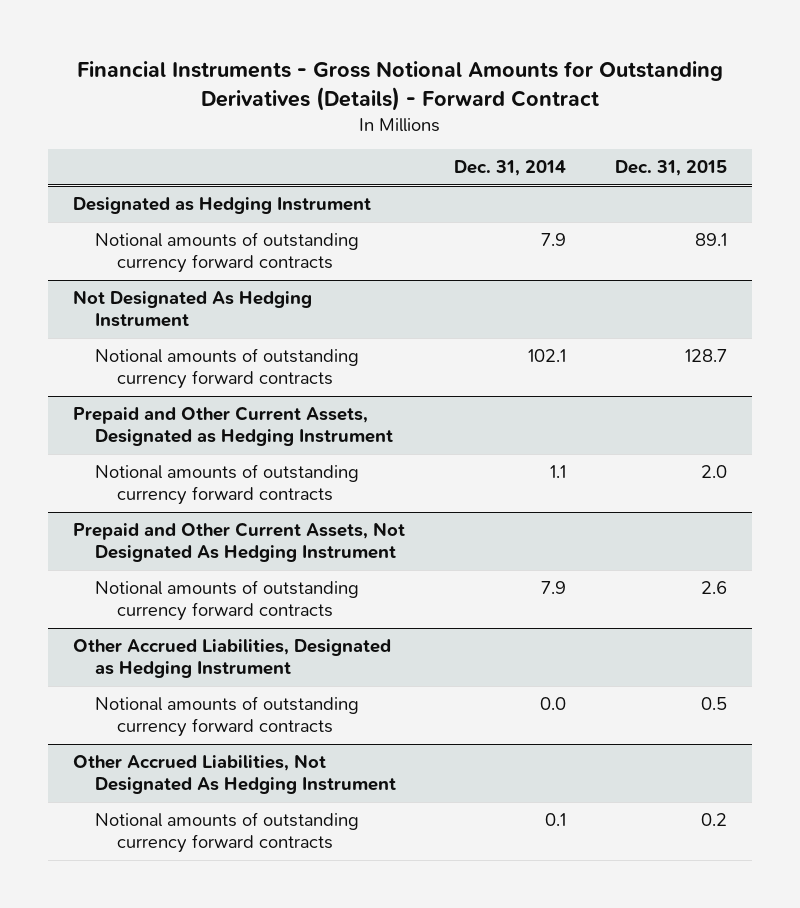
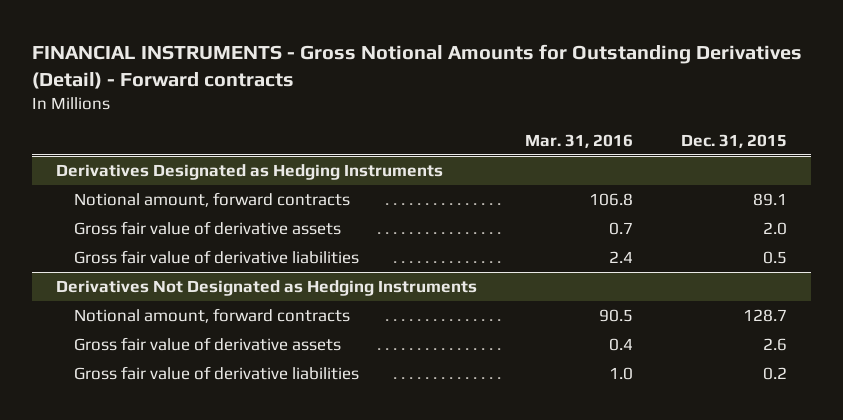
[77,60,724,111] Financial Instruments - Gross Notional Amounts for Outstanding Derivatives (Details) - Forward Contract -> [31,43,802,89] FINANCIAL INSTRUMENTS - Gross Notional Amounts for Outstanding Derivatives (Detail) - Forward contracts
[454,160,567,177] Dec. 31, 2014 -> none
none -> [525,133,634,148] Mar. 31, 2016
[72,406,394,447] Prepaid and Other Current Assets, Designated as Hedging Instrument -> none
[95,464,360,506] Notional amounts of outstanding currency forward contracts -> none
[72,522,405,563] Prepaid and Other Current Assets, Not Designated As Hedging Instrument -> none
[95,580,360,622] Notional amounts of outstanding currency forward contracts -> none
[72,639,391,679] Other Accrued Liabilities, Designated as Hedging Instrument -> none
[95,696,360,738] Notional amounts of outstanding currency forward contracts -> none
[72,754,397,795] Other Accrued Liabilities, Not Designated As Hedging Instrument -> none
[95,812,360,854] Notional amounts of outstanding currency forward contracts -> none
[72,197,371,215] Designated as Hedging Instrument -> [56,163,444,180] Derivatives Designated as Hedging Instruments
[95,232,360,274] Notional amounts of outstanding currency forward contracts -> [74,191,351,207] Notional amount, forward contracts
none -> [74,220,342,235] Gross fair value of derivative assets
none -> [74,249,360,264] Gross fair value of derivative liabilities
[72,290,312,328] Not Designated As Hedging Instrument -> [56,279,478,296] Derivatives Not Designated as Hedging Instruments
[95,348,360,390] Notional amounts of outstanding currency forward contracts -> [74,307,351,323] Notional amount, forward contracts
none -> [74,336,342,351] Gross fair value of derivative assets
none -> [74,365,360,380] Gross fair value of derivative liabilities

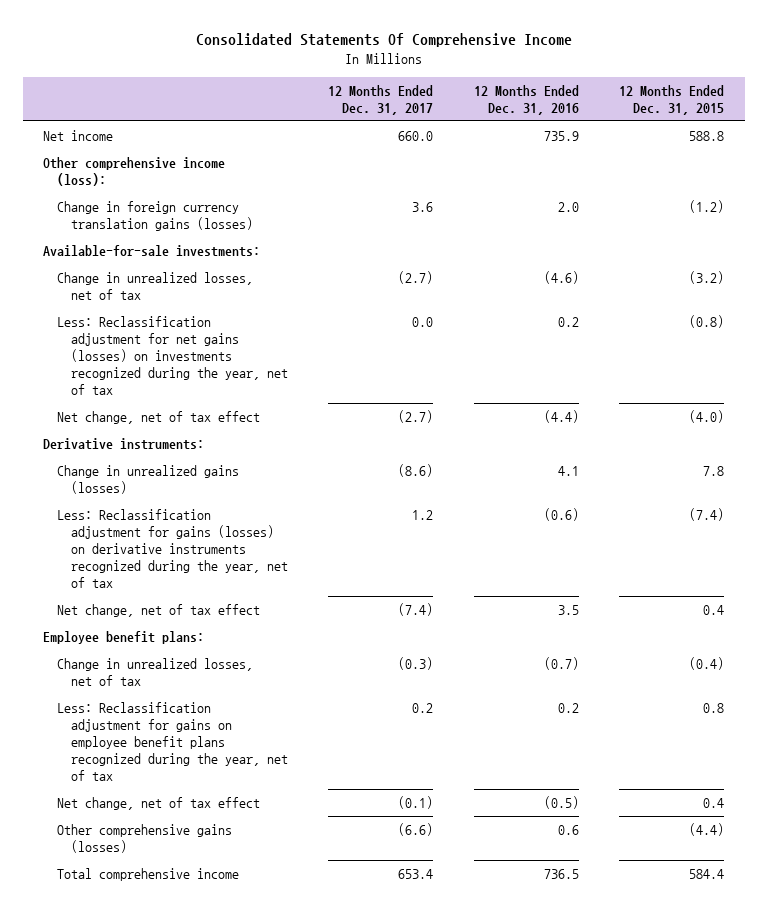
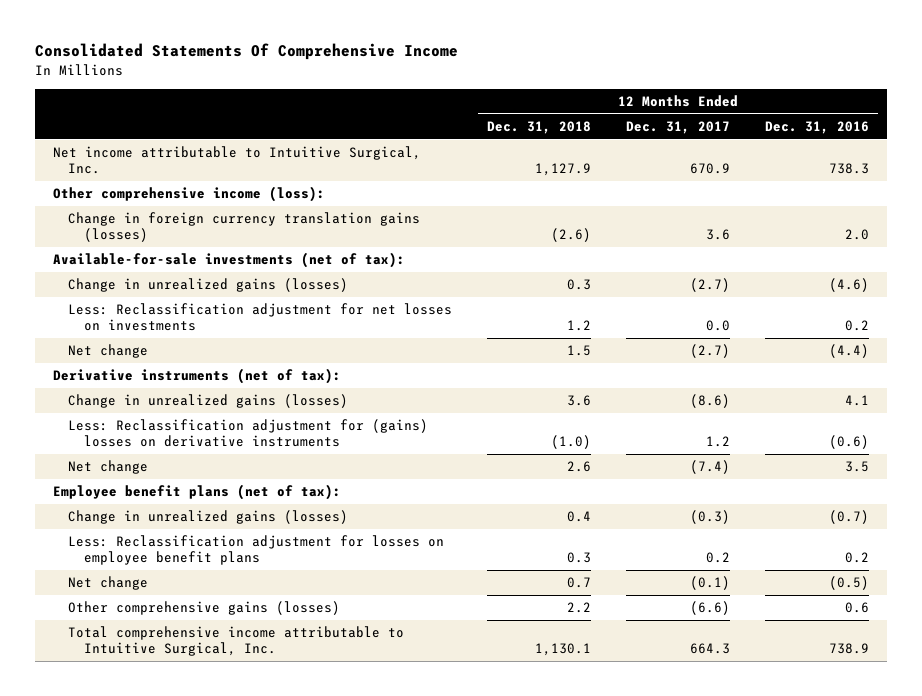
[619,84,725,115] 12 Months Ended Dec. 31, 2015 -> none
none -> [487,121,592,135] Dec. 31, 2018
[43,129,114,141] Net income -> [52,146,421,175] Net income attributable to Intuitive Surgical, Inc.
[398,130,434,141] 660.0 -> [690,163,731,175] 670.9
[543,130,579,141] 735.9 -> [829,163,870,175] 738.3
[43,244,261,257] Available-for-sale investments: -> [52,252,405,269] Available-for-sale investments (net of tax):
[57,271,254,300] Change in unrealized losses, net of tax -> [68,278,349,293] Change in unrealized gains (losses)
[57,315,288,395] Less: Reclassification adjustment for net gains (losses) on investments recognized during the year, net of tax -> [68,303,453,332] Less: Reclassification adjustment for net losses on investments
[57,410,261,424] Net change, net of tax effect -> [68,344,149,359] Net change
[43,437,205,450] Derivative instruments: -> [52,368,341,385] Derivative instruments (net of tax):
[57,508,288,588] Less: Reclassification adjustment for gains (losses) on derivative instruments recognized during the year, net of tax -> [68,419,429,448] Less: Reclassification adjustment for (gains) losses on derivative instruments
[57,603,261,617] Net change, net of tax effect -> [68,460,149,475] Net change
[43,630,205,644] Employee benefit plans: -> [52,484,341,501] Employee benefit plans (net of tax):
[57,657,254,686] Change in unrealized losses, net of tax -> [68,510,349,525] Change in unrealized gains (losses)
[57,701,288,781] Less: Reclassification adjustment for gains on employee benefit plans recognized during the year, net of tax -> [68,535,445,566] Less: Reclassification adjustment for losses on employee benefit plans
[57,796,261,810] Net change, net of tax effect -> [68,576,149,591] Net change
[57,867,240,881] Total comprehensive income -> [68,626,405,657] Total comprehensive income attributable to Intuitive Surgical, Inc.
[398,868,434,879] 653.4 -> [690,643,731,655] 664.3
[543,868,579,879] 736.5 -> [829,643,870,655] 738.9

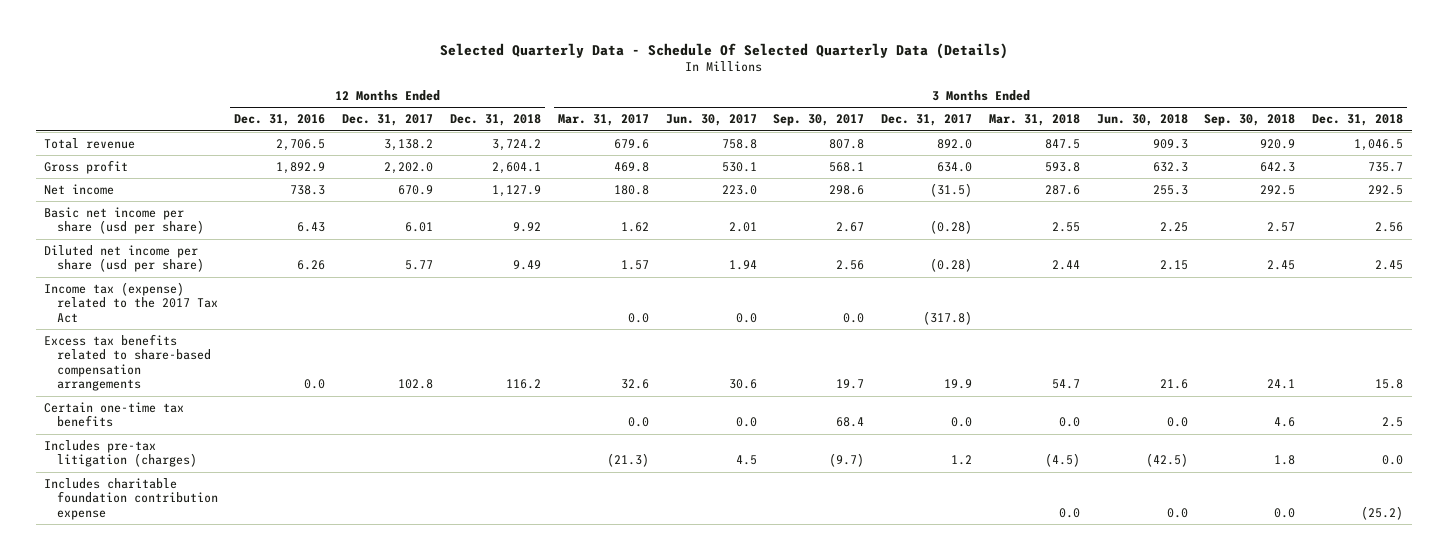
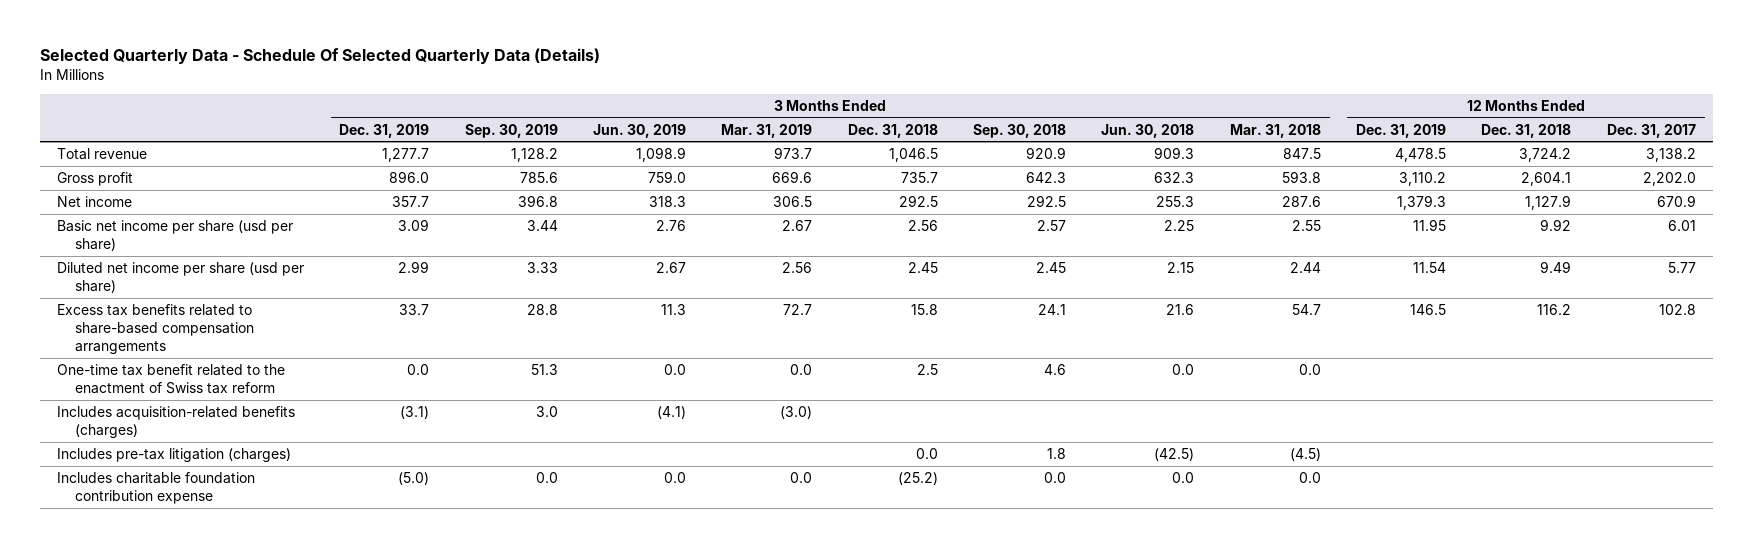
[234,114,326,127] Dec. 31, 2016 -> none
[557,114,649,127] Mar. 31, 2017 -> none
[665,114,757,127] Jun. 30, 2017 -> none
[773,114,865,127] Sep. 30, 2017 -> none
[881,114,973,127] Dec. 31, 2017 -> none
none -> [339,123,430,138] Dec. 31, 2019
none -> [464,123,558,138] Sep. 30, 2019
none -> [593,123,687,138] Jun. 30, 2019
none -> [721,123,813,138] Mar. 31, 2019
none -> [1356,123,1447,138] Dec. 31, 2019
[44,282,218,323] Income tax (expense) related to the 2017 Tax Act -> none
[44,402,185,428] Certain one-time tax benefits -> [57,363,286,395] One-time tax benefit related to the enactment of Swiss tax reform
none -> [57,405,296,439] Includes acquisition-related benefits (charges)

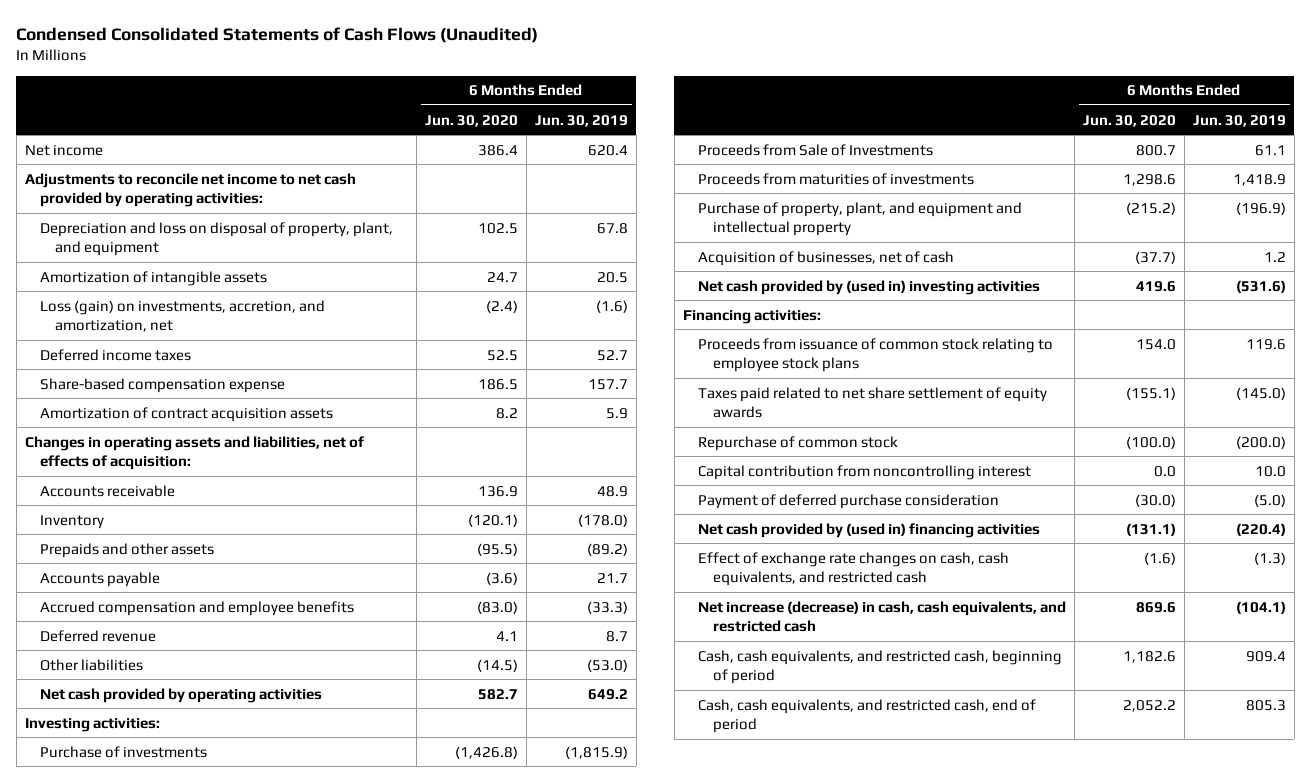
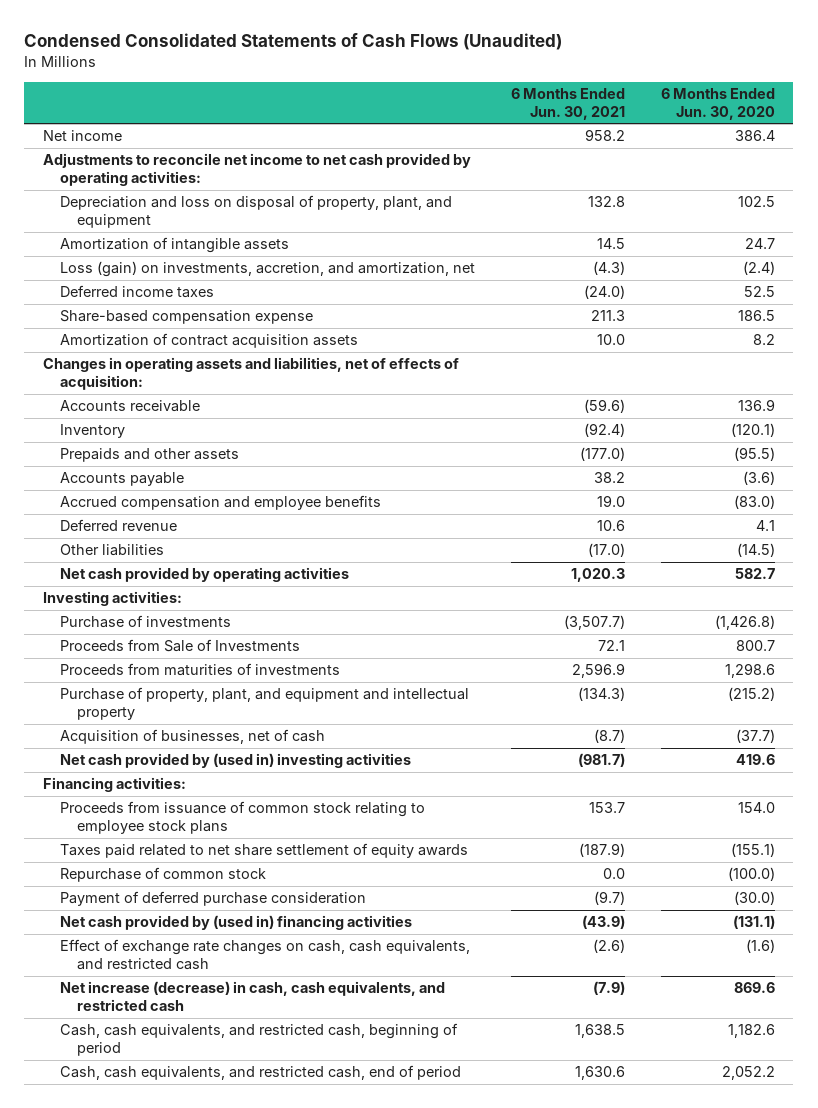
[534,114,628,127] Jun. 30, 2019 -> none
none -> [510,88,625,120] 6 Months Ended Jun. 30, 2021
[697,464,1031,480] Capital contribution from noncontrolling interest -> none

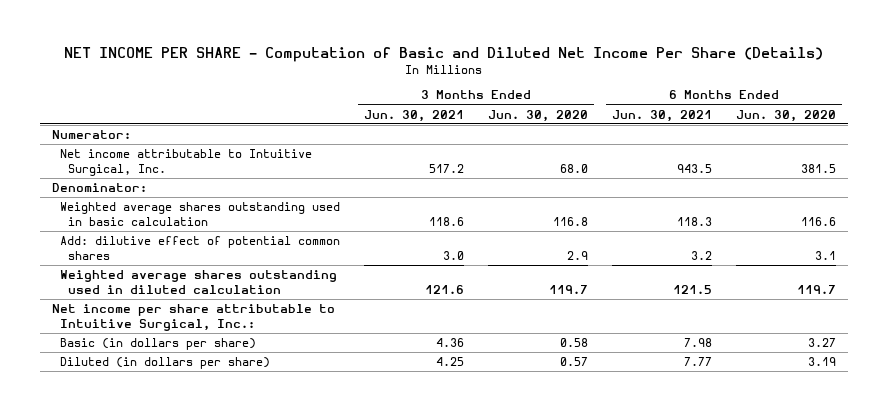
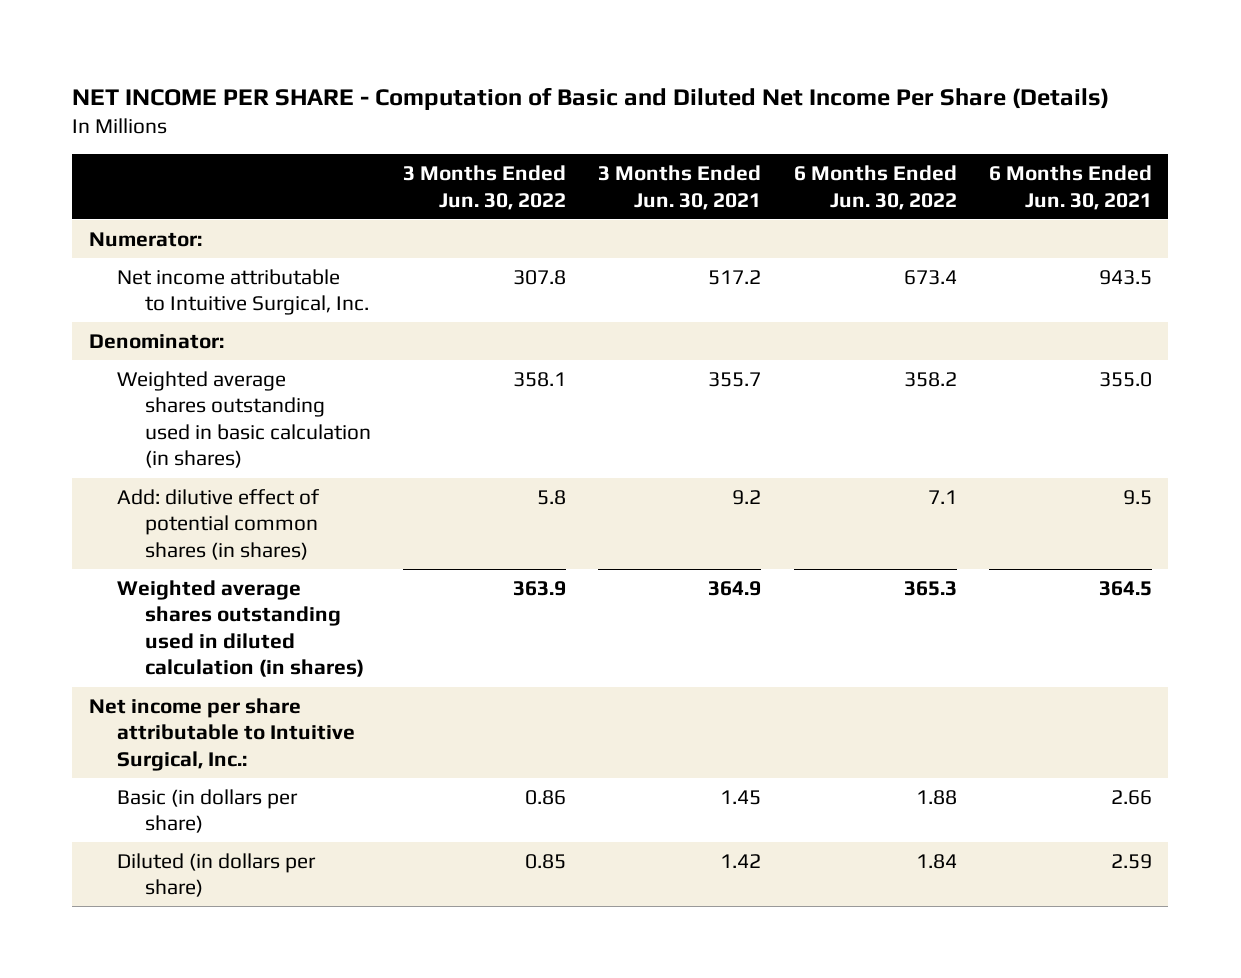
[488,109,589,122] Jun. 30, 2020 -> none
[736,109,837,122] Jun. 30, 2020 -> none
none -> [403,165,567,210] 3 Months Ended Jun. 30, 2022
none -> [793,165,957,210] 6 Months Ended Jun. 30, 2022
[60,202,341,226] Weighted average shares outstanding used in basic calculation -> [116,370,371,469] Weighted average shares outstanding used in basic calculation (in shares)
[429,216,465,226] 118.6 -> [708,371,762,387] 355.7
[677,216,713,226] 118.3 -> [1099,371,1153,387] 355.0
[60,236,341,260] Add: dilutive effect of potential common shares -> [116,488,320,560] Add: dilutive effect of potential common shares (in shares)
[443,250,465,260] 3.0 -> [732,489,762,505] 9.2
[691,250,713,260] 3.2 -> [1123,489,1153,505] 9.5
[60,270,338,294] Weighted average shares outstanding used in diluted calculation -> [116,579,364,678] Weighted average shares outstanding used in diluted calculation (in shares)
[425,284,465,294] 121.6 -> [708,580,762,596] 364.9
[673,284,713,294] 121.5 -> [1099,580,1153,596] 364.5
[436,338,465,348] 4.36 -> [720,789,762,805] 1.45
[684,338,713,348] 7.98 -> [1111,789,1153,805] 2.66
[436,357,465,367] 4.25 -> [720,853,762,868] 1.42
[684,357,713,367] 7.77 -> [1111,853,1153,869] 2.59

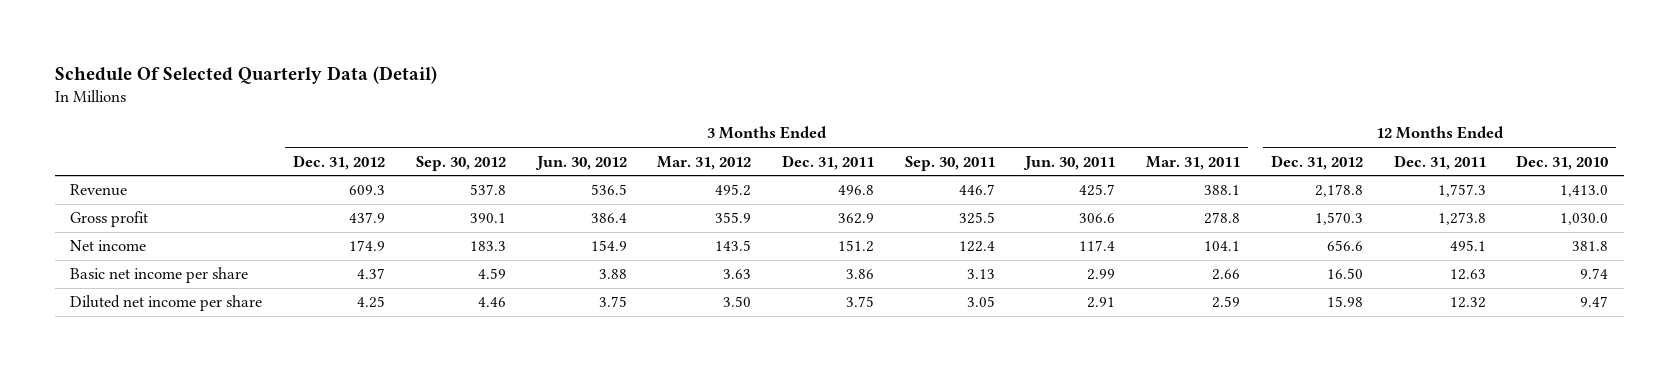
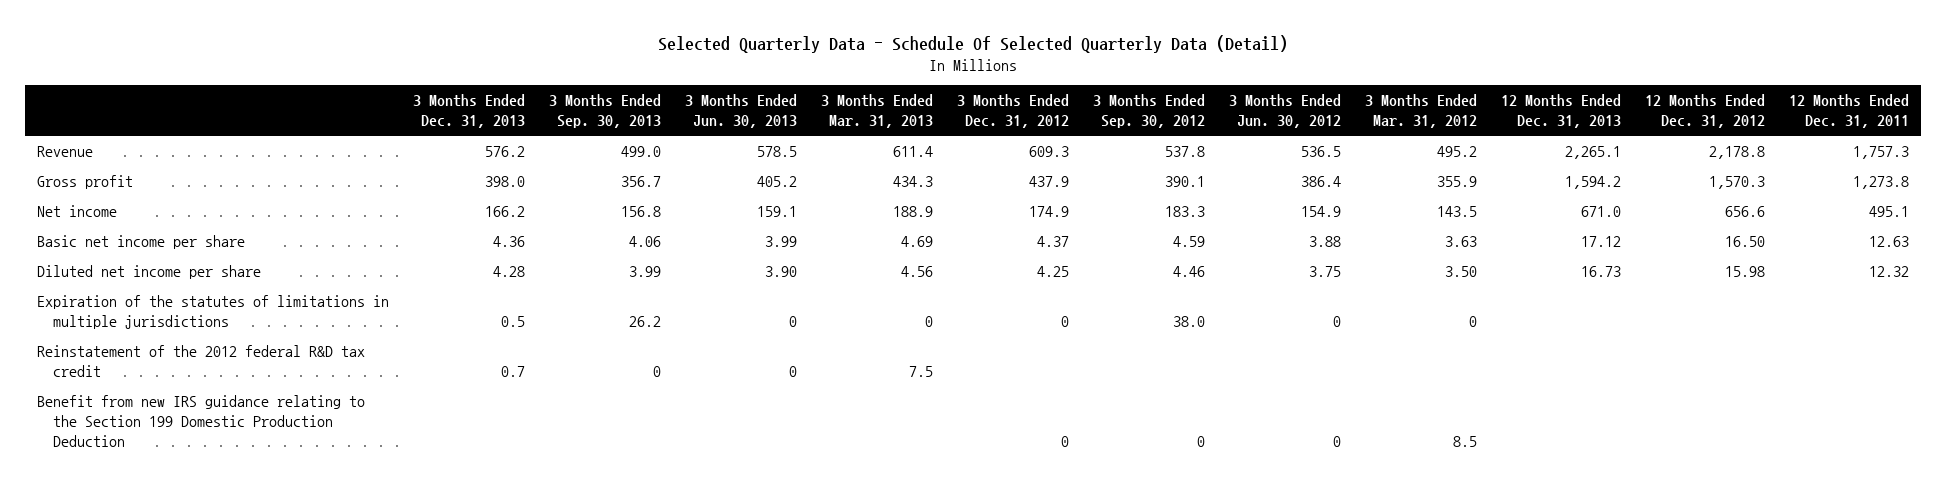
[55,66,438,85] Schedule Of Selected Quarterly Data (Detail) -> [658,34,1289,53] Selected Quarterly Data - Schedule Of Selected Quarterly Data (Detail)
[782,154,875,170] Dec. 31, 2011 -> none
[904,155,995,171] Sep. 30, 2011 -> none
[1023,155,1116,170] Jun. 30, 2011 -> none
[1146,155,1241,170] Mar. 31, 2011 -> none
[1516,154,1609,170] Dec. 31, 2010 -> none
none -> [413,94,526,129] 3 Months Ended Dec. 31, 2013
none -> [549,94,662,129] 3 Months Ended Sep. 30, 2013
none -> [685,94,798,129] 3 Months Ended Jun. 30, 2013
none -> [821,94,934,129] 3 Months Ended Mar. 31, 2013
none -> [1501,94,1622,129] 12 Months Ended Dec. 31, 2013
none -> [37,295,390,330] Expiration of the statutes of limitations in multiple jurisdictions
none -> [37,345,366,378] Reinstatement of the 2012 federal R&D tax credit
none -> [37,395,366,447] Benefit from new IRS guidance relating to the Section 199 Domestic Production Deduction

